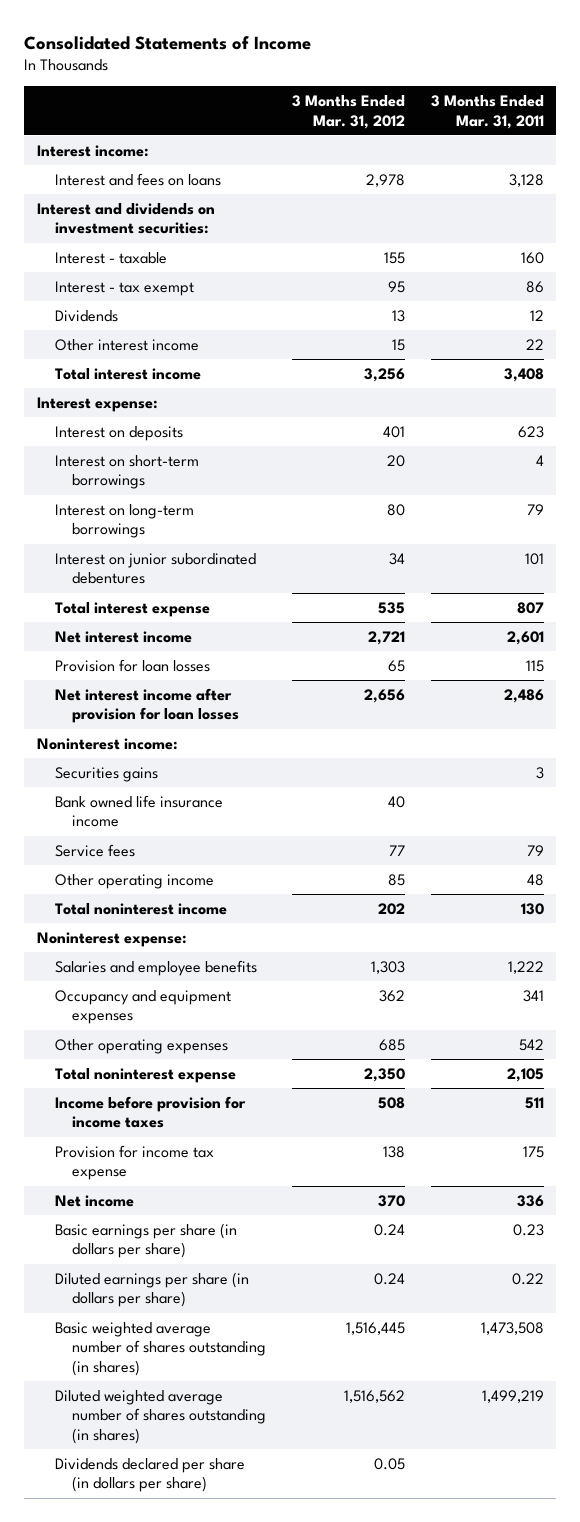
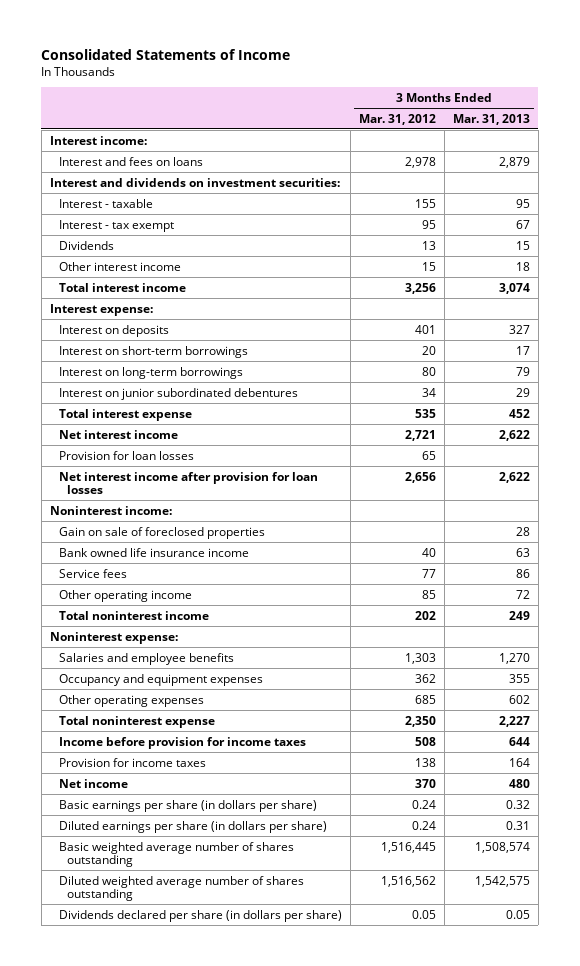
[430,95,544,129] 3 Months Ended Mar. 31, 2011 -> none
none -> [452,113,530,125] Mar. 31, 2013
[54,766,158,782] Securities gains -> none
none -> [58,526,265,539] Gain on sale of foreclosed properties
[54,1144,214,1181] Provision for income tax expense -> [58,757,206,767] Provision for income taxes
[54,1321,267,1376] Basic weighted average number of shares outstanding (in shares) -> [58,841,294,868] Basic weighted average number of shares outstanding
[54,1389,267,1444] Diluted weighted average number of shares outstanding (in shares) -> [58,875,304,902] Diluted weighted average number of shares outstanding

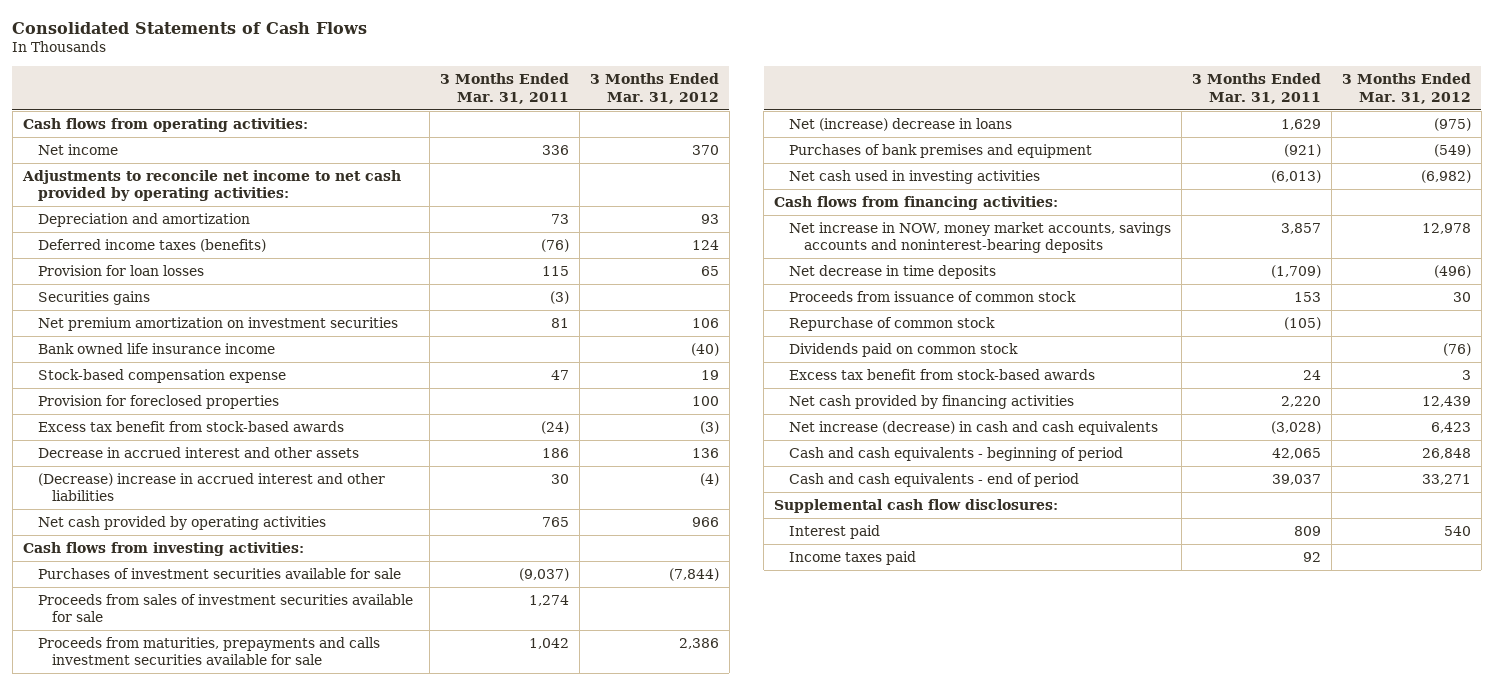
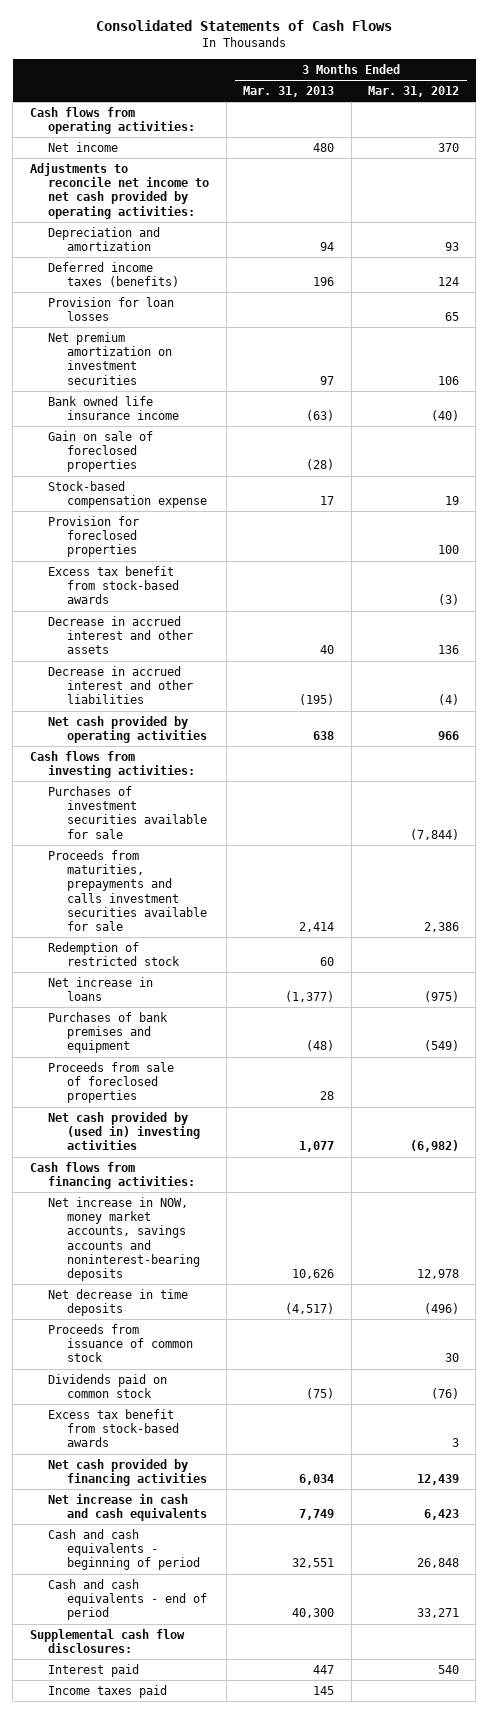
[440,73,570,104] 3 Months Ended Mar. 31, 2011 -> none
none -> [243,86,335,98] Mar. 31, 2013
[37,290,150,305] Securities gains -> none
none -> [48,430,154,473] Gain on sale of foreclosed properties
[37,472,385,502] (Decrease) increase in accrued interest and other liabilities -> [48,665,193,705] Decrease in accrued interest and other liabilities
[37,593,413,623] Proceeds from sales of investment securities available for sale -> none
none -> [48,941,180,967] Redemption of restricted stock
[789,117,1013,131] Net (increase) decrease in loans -> [48,976,154,1002] Net increase in loans
none -> [48,1061,175,1104] Proceeds from sale of foreclosed properties
[789,169,1041,184] Net cash used in investing activities -> [48,1111,200,1151] Net cash provided by (used in) investing activities
[789,316,996,331] Repurchase of common stock -> none
[789,420,1159,435] Net increase (decrease) in cash and cash equivalents -> [48,1493,207,1522] Net increase in cash and cash equivalents

